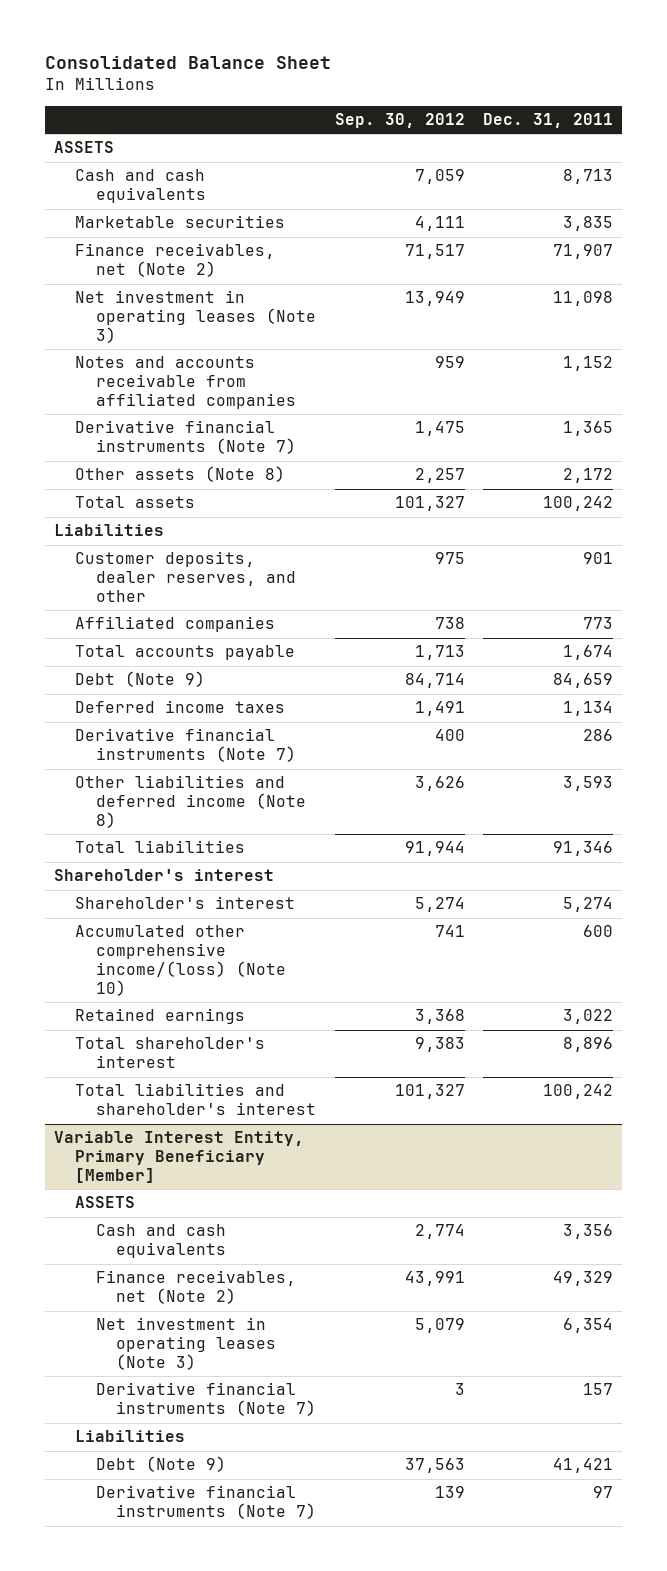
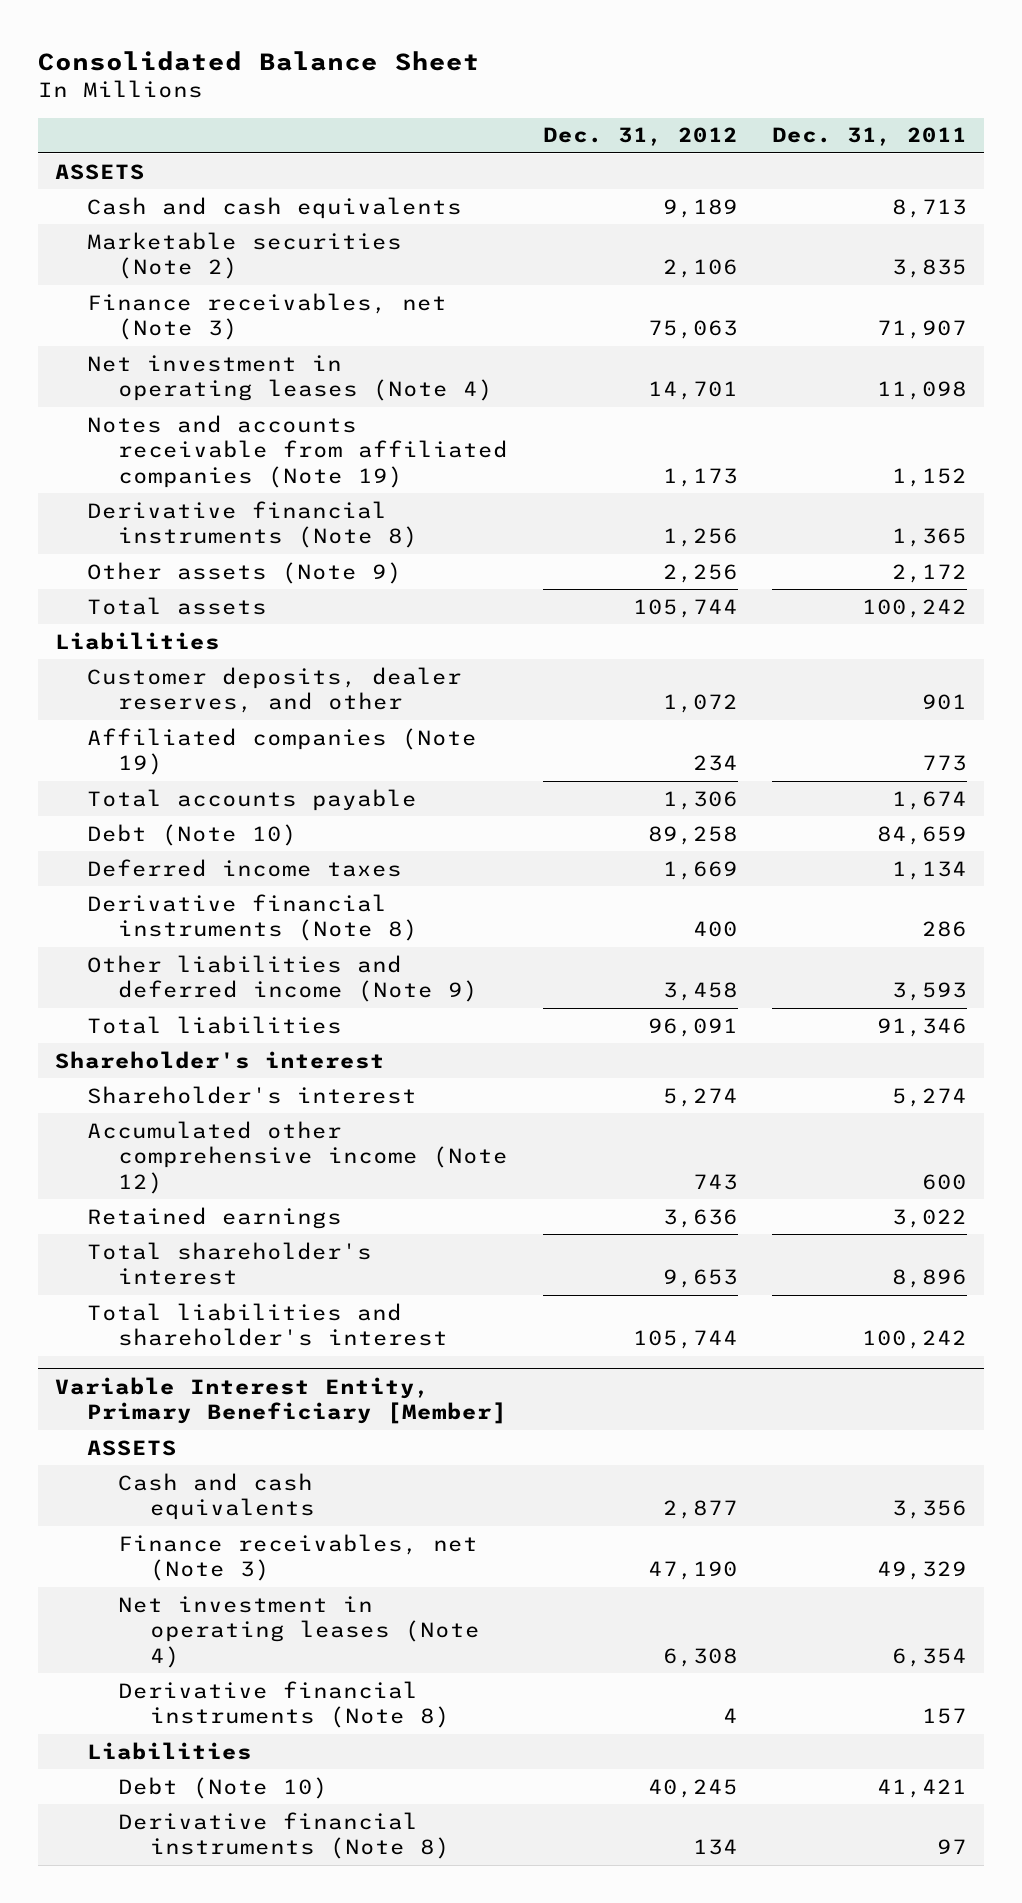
[334,113,465,129] Sep. 30, 2012 -> none
none -> [542,127,738,147] Dec. 31, 2012
[74,215,285,229] Marketable securities -> [86,231,402,280] Marketable securities (Note 2)
[74,243,275,278] Finance receivables, net (Note 2) -> [86,292,447,341] Finance receivables, net (Note 3)
[74,290,316,344] Net investment in operating leases (Note 3) -> [86,354,494,402] Net investment in operating leases (Note 4)
[74,356,296,410] Notes and accounts receivable from affiliated companies -> [86,414,509,488] Notes and accounts receivable from affiliated companies (Note 19)
[74,420,296,455] Derivative financial instruments (Note 7) -> [86,500,419,549] Derivative financial instruments (Note 8)
[74,466,285,483] Other assets (Note 8) -> [86,561,402,584] Other assets (Note 9)
[74,616,275,633] Affiliated companies -> [86,727,477,776] Affiliated companies (Note 19)
[74,671,205,688] Debt (Note 9) -> [86,823,297,846] Debt (Note 10)
[74,728,296,763] Derivative financial instruments (Note 7) -> [86,893,419,942] Derivative financial instruments (Note 8)
[74,775,306,829] Other liabilities and deferred income (Note 8) -> [86,954,479,1003] Other liabilities and deferred income (Note 9)
[74,925,286,997] Accumulated other comprehensive income/(loss) (Note 10) -> [86,1120,509,1194] Accumulated other comprehensive income (Note 12)
[95,1270,296,1305] Finance receivables, net (Note 2) -> [118,1533,479,1582] Finance receivables, net (Note 3)
[95,1317,277,1371] Net investment in operating leases (Note 3) -> [118,1595,480,1668] Net investment in operating leases (Note 4)
[95,1382,317,1417] Derivative financial instruments (Note 7) -> [118,1680,450,1729] Derivative financial instruments (Note 8)
[95,1456,226,1473] Debt (Note 9) -> [118,1776,329,1799] Debt (Note 10)
[95,1485,317,1520] Derivative financial instruments (Note 7) -> [118,1811,450,1860] Derivative financial instruments (Note 8)

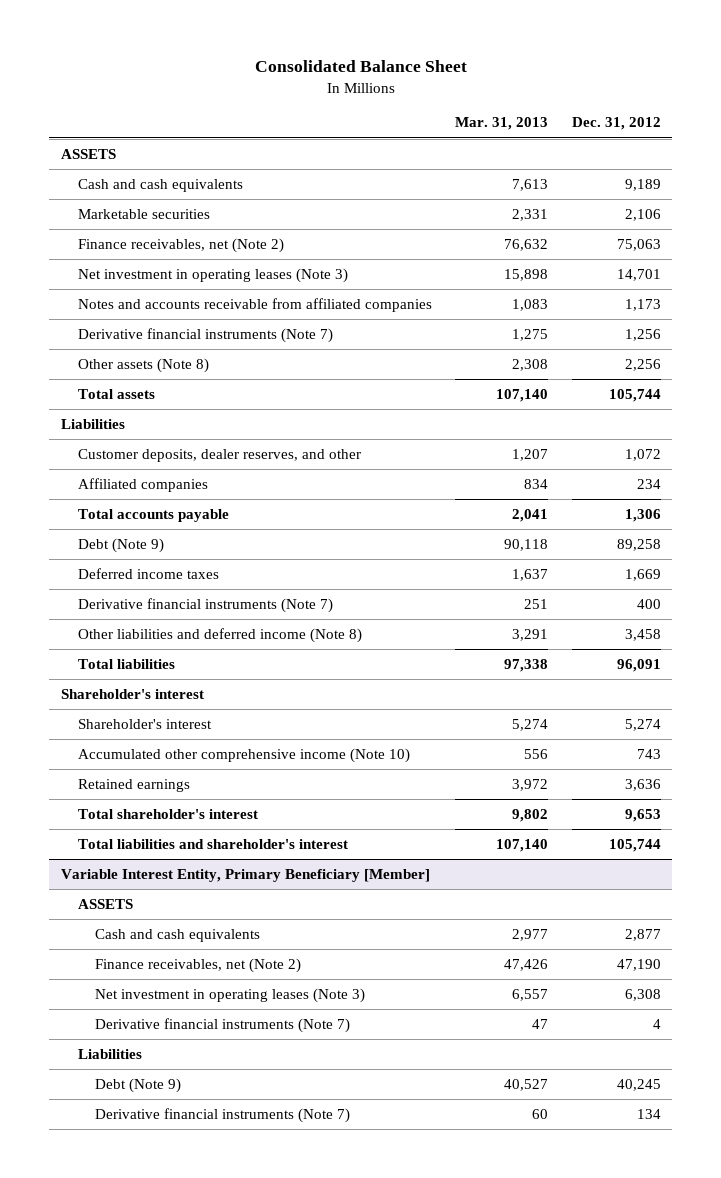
[772,127,968,147] Dec. 31, 2011 -> none
none -> [455,117,549,131] Mar. 31, 2013
[86,231,402,280] Marketable securities (Note 2) -> [77,208,210,219] Marketable securities
[86,292,447,341] Finance receivables, net (Note 3) -> [77,237,284,253] Finance receivables, net (Note 2)
[86,354,494,402] Net investment in operating leases (Note 4) -> [77,267,348,283] Net investment in operating leases (Note 3)
[86,414,509,488] Notes and accounts receivable from affiliated companies (Note 19) -> [77,297,432,312] Notes and accounts receivable from affiliated companies
[86,500,419,549] Derivative financial instruments (Note 8) -> [77,327,333,343] Derivative financial instruments (Note 7)
[86,561,402,584] Other assets (Note 9) -> [77,357,209,373] Other assets (Note 8)
[86,727,477,776] Affiliated companies (Note 19) -> [77,477,208,492] Affiliated companies
[86,823,297,846] Debt (Note 10) -> [77,537,164,553] Debt (Note 9)
[86,893,419,942] Derivative financial instruments (Note 8) -> [77,597,333,613] Derivative financial instruments (Note 7)
[86,954,479,1003] Other liabilities and deferred income (Note 9) -> [77,627,362,643] Other liabilities and deferred income (Note 8)
[86,1120,509,1194] Accumulated other comprehensive income (Note 12) -> [77,747,410,763] Accumulated other comprehensive income (Note 10)
[118,1533,479,1582] Finance receivables, net (Note 3) -> [94,957,301,973] Finance receivables, net (Note 2)
[118,1595,480,1668] Net investment in operating leases (Note 4) -> [94,987,365,1003] Net investment in operating leases (Note 3)
[118,1680,450,1729] Derivative financial instruments (Note 8) -> [94,1017,350,1033] Derivative financial instruments (Note 7)
[118,1776,329,1799] Debt (Note 10) -> [94,1077,181,1093] Debt (Note 9)
[118,1811,450,1860] Derivative financial instruments (Note 8) -> [94,1107,350,1123] Derivative financial instruments (Note 7)

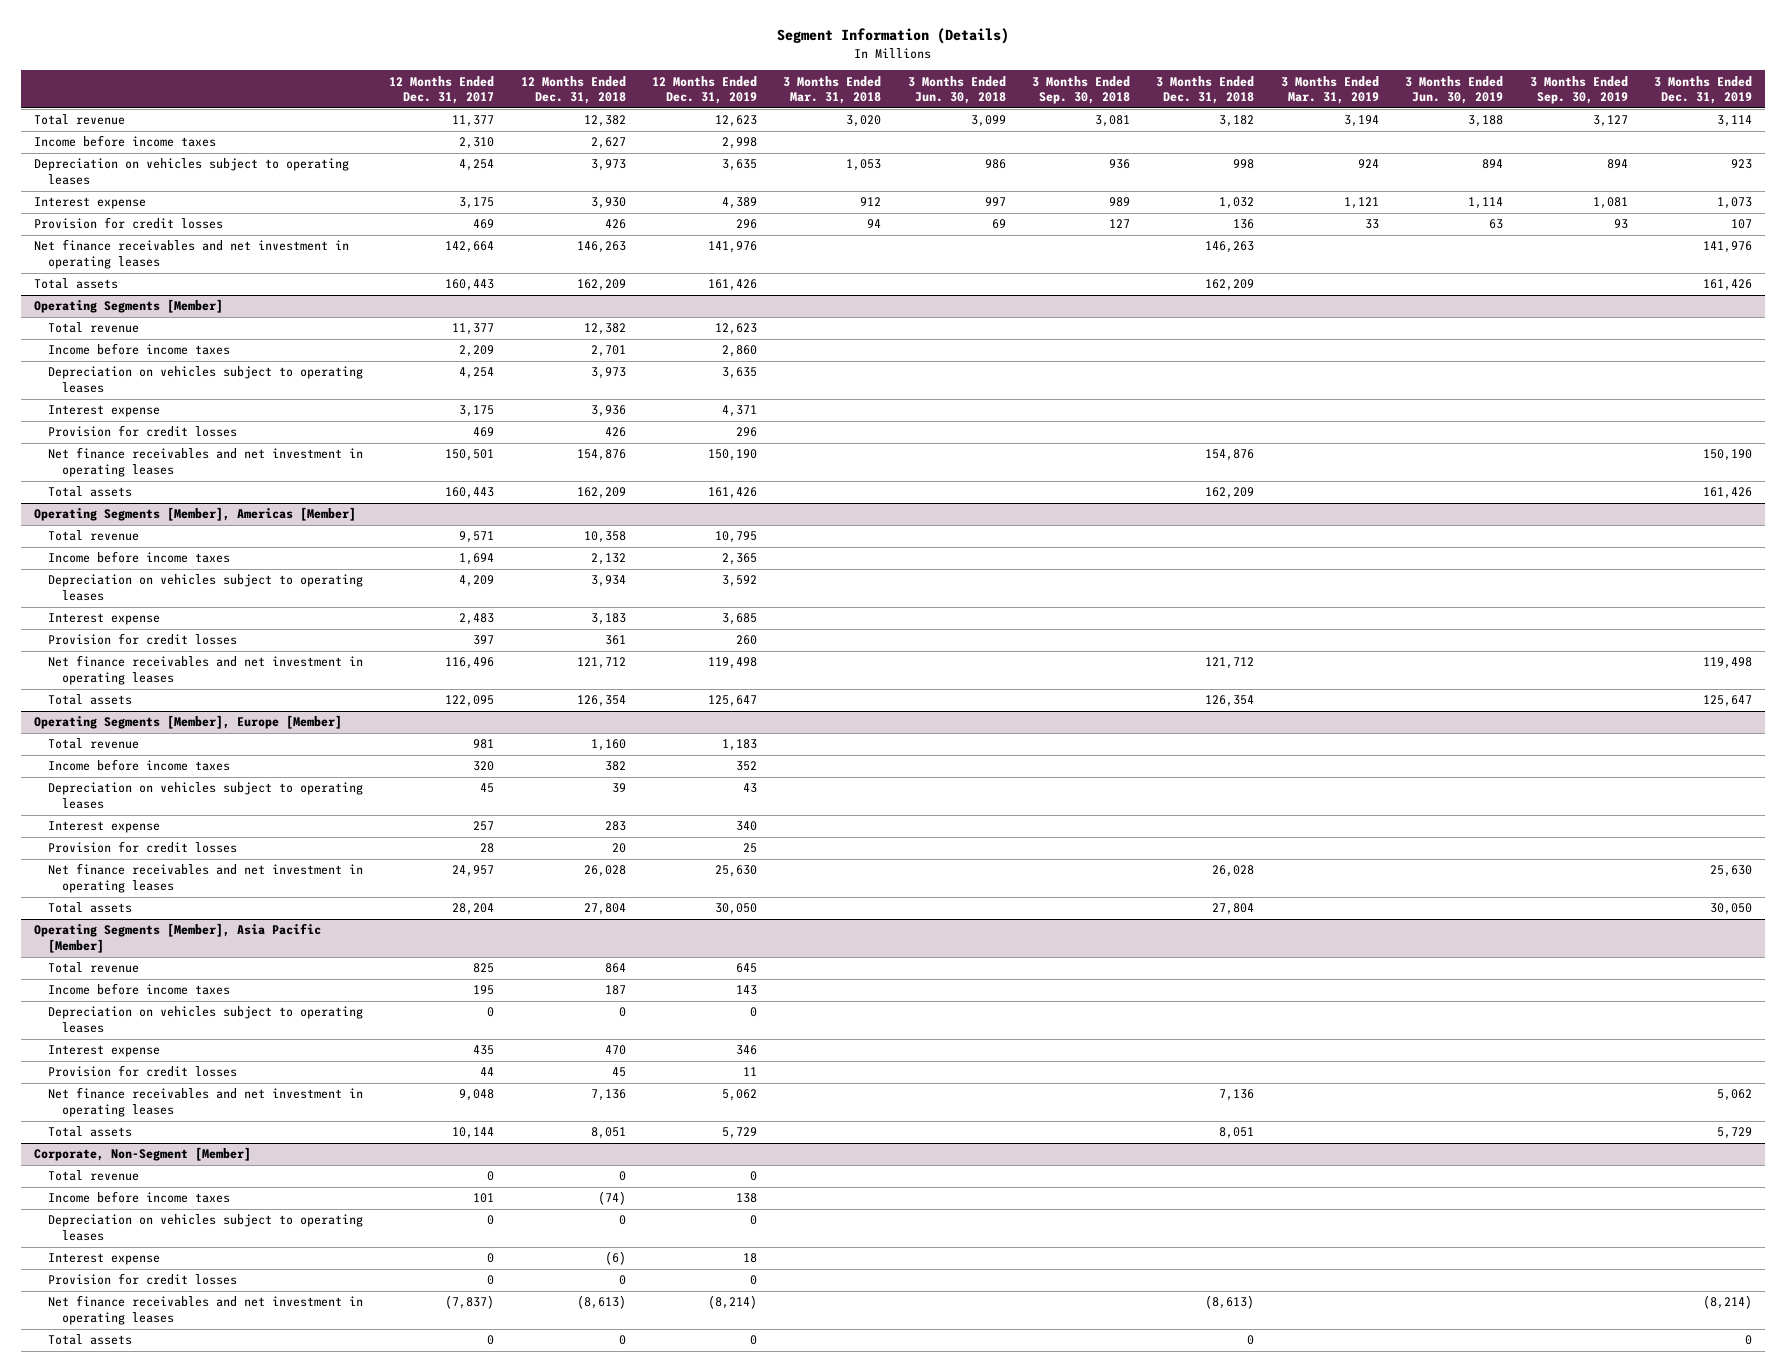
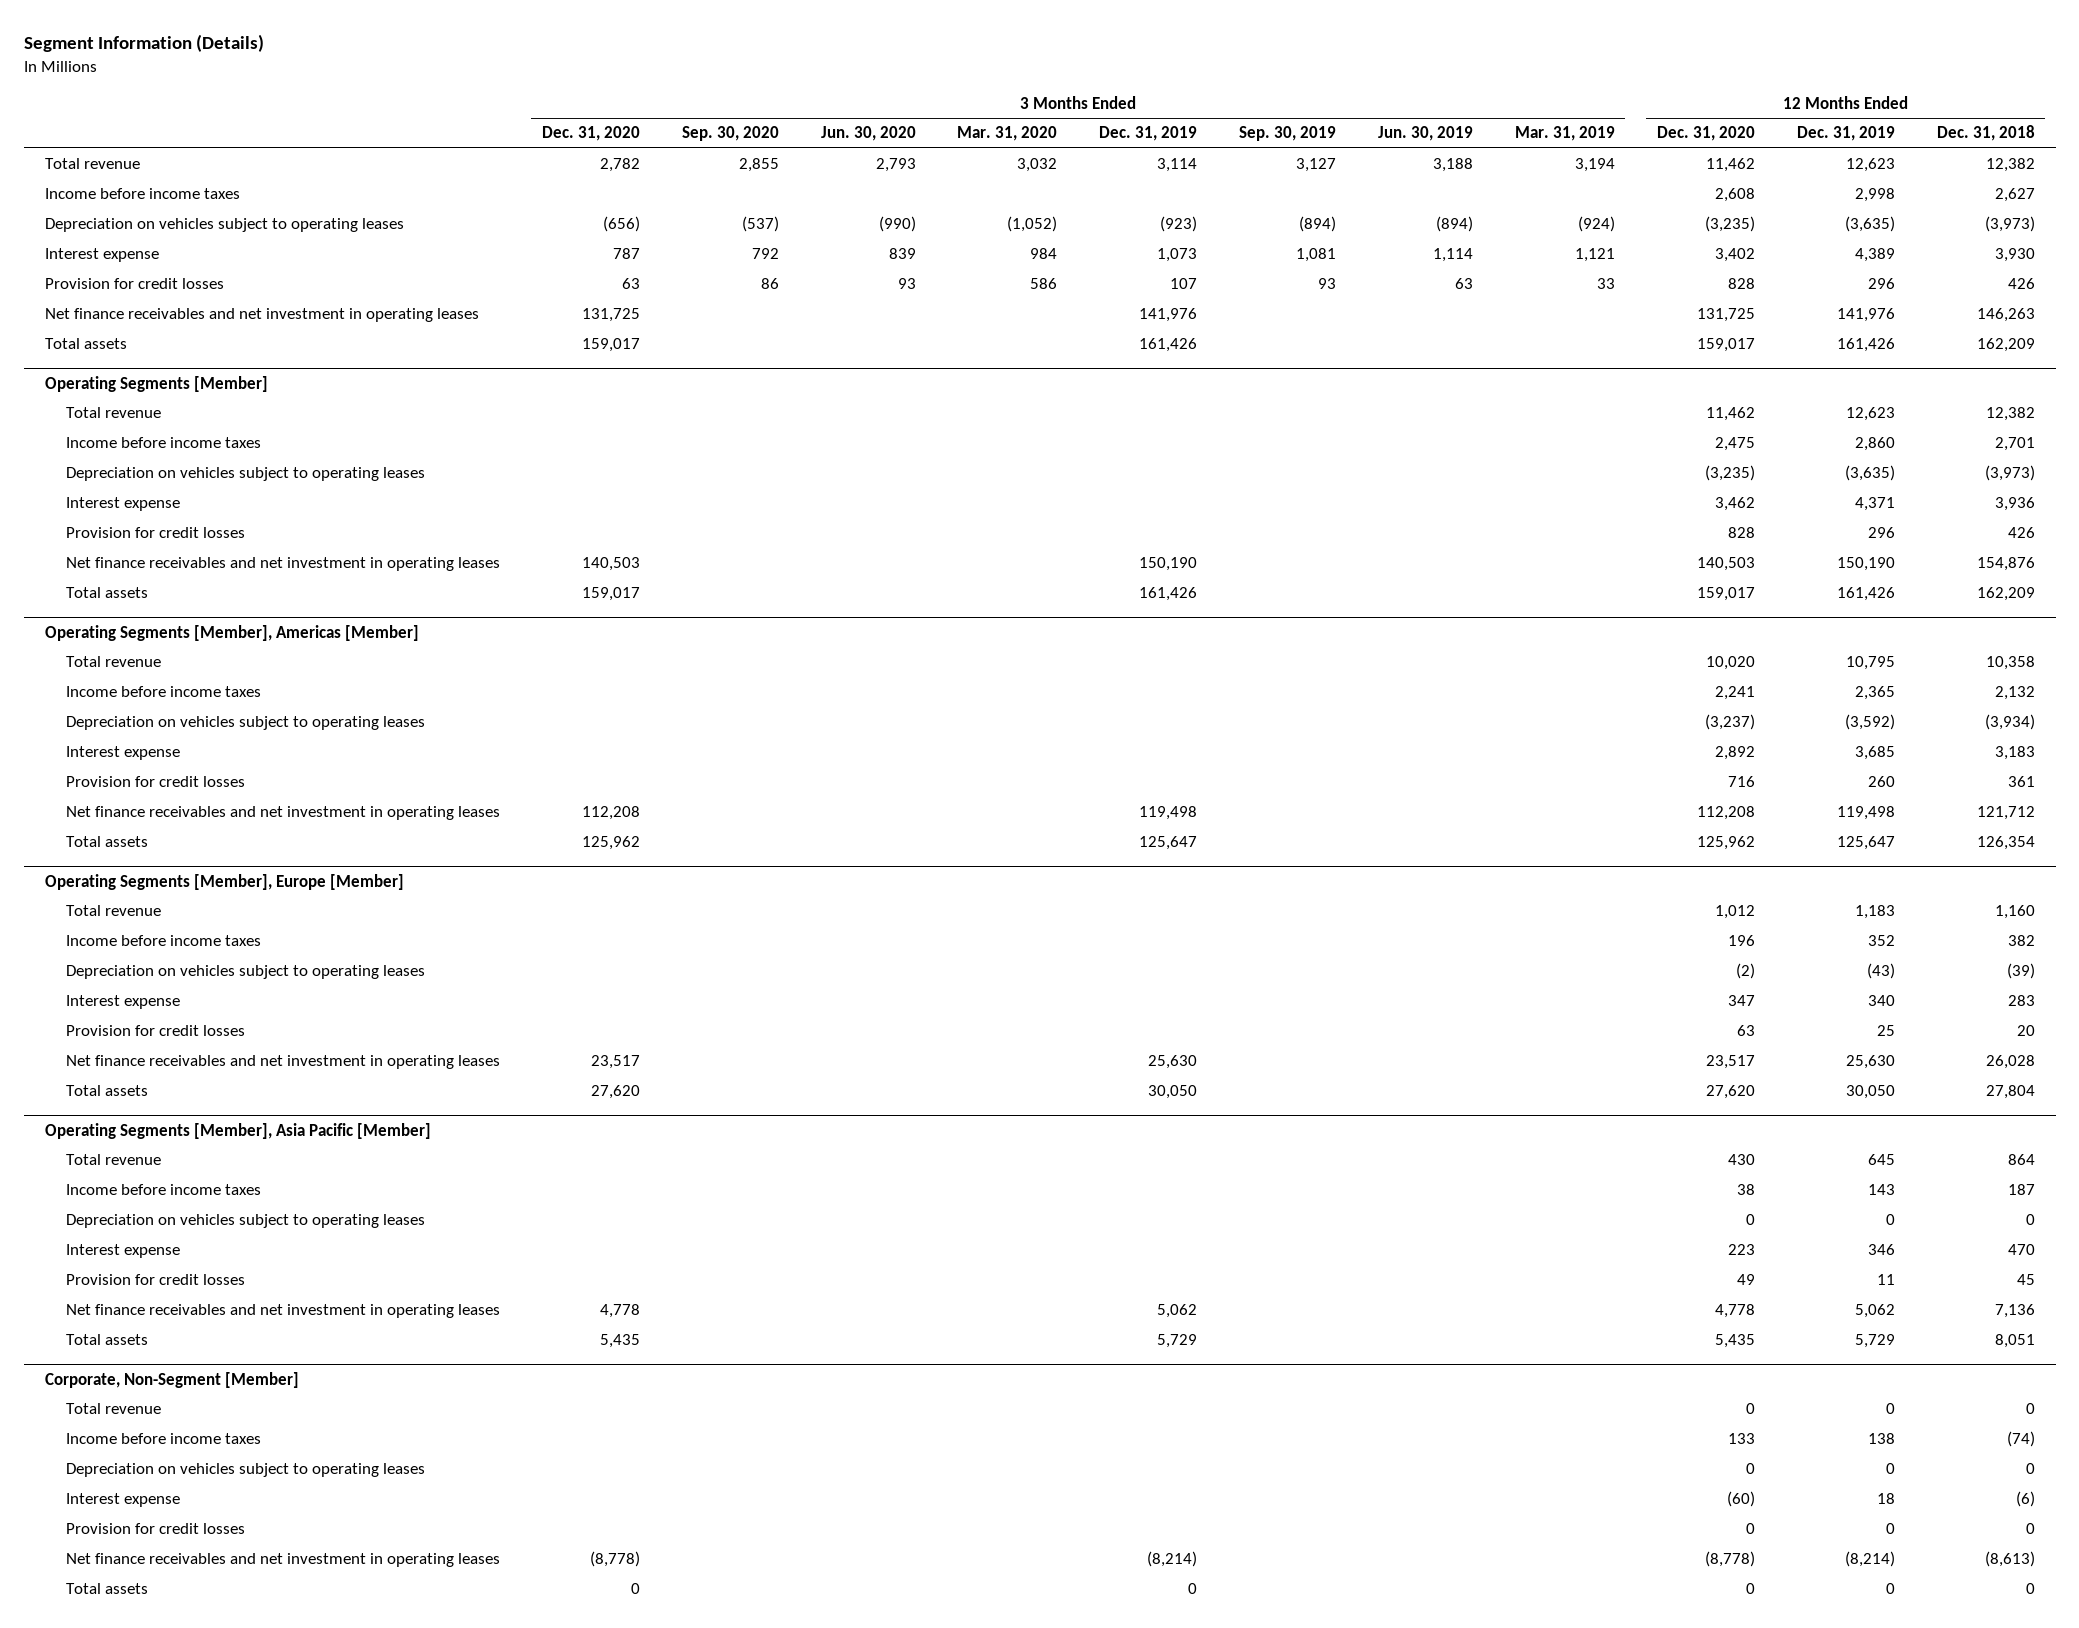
[389,75,495,105] 12 Months Ended Dec. 31, 2017 -> none
[783,75,882,105] 3 Months Ended Mar. 31, 2018 -> none
[907,75,1006,105] 3 Months Ended Jun. 30, 2018 -> none
[1032,75,1131,105] 3 Months Ended Sep. 30, 2018 -> none
[1156,75,1255,105] 3 Months Ended Dec. 31, 2018 -> none
none -> [541,126,640,142] Dec. 31, 2020
none -> [681,126,779,142] Sep. 30, 2020
none -> [820,126,916,142] Jun. 30, 2020
none -> [957,126,1058,142] Mar. 31, 2020
none -> [1656,126,1755,142] Dec. 31, 2020
[590,159,626,172] 3,973 -> [1984,216,2035,233] (3,973)
[721,159,757,172] 3,635 -> [1844,216,1895,233] (3,635)
[1357,159,1379,169] 924 -> [1577,216,1615,233] (924)
[1482,159,1504,170] 894 -> [1436,216,1474,233] (894)
[1606,159,1628,170] 894 -> [1299,216,1337,233] (894)
[1730,159,1752,170] 923 -> [1160,216,1198,233] (923)
[590,367,626,380] 3,973 -> [1984,465,2035,482] (3,973)
[721,367,757,380] 3,635 -> [1844,465,1895,482] (3,635)
[590,575,626,588] 3,934 -> [1984,714,2035,731] (3,934)
[721,575,757,588] 3,592 -> [1844,714,1895,731] (3,592)
[611,783,626,794] 39 -> [2006,963,2035,980] (39)
[742,783,757,794] 43 -> [1866,963,1895,980] (43)

